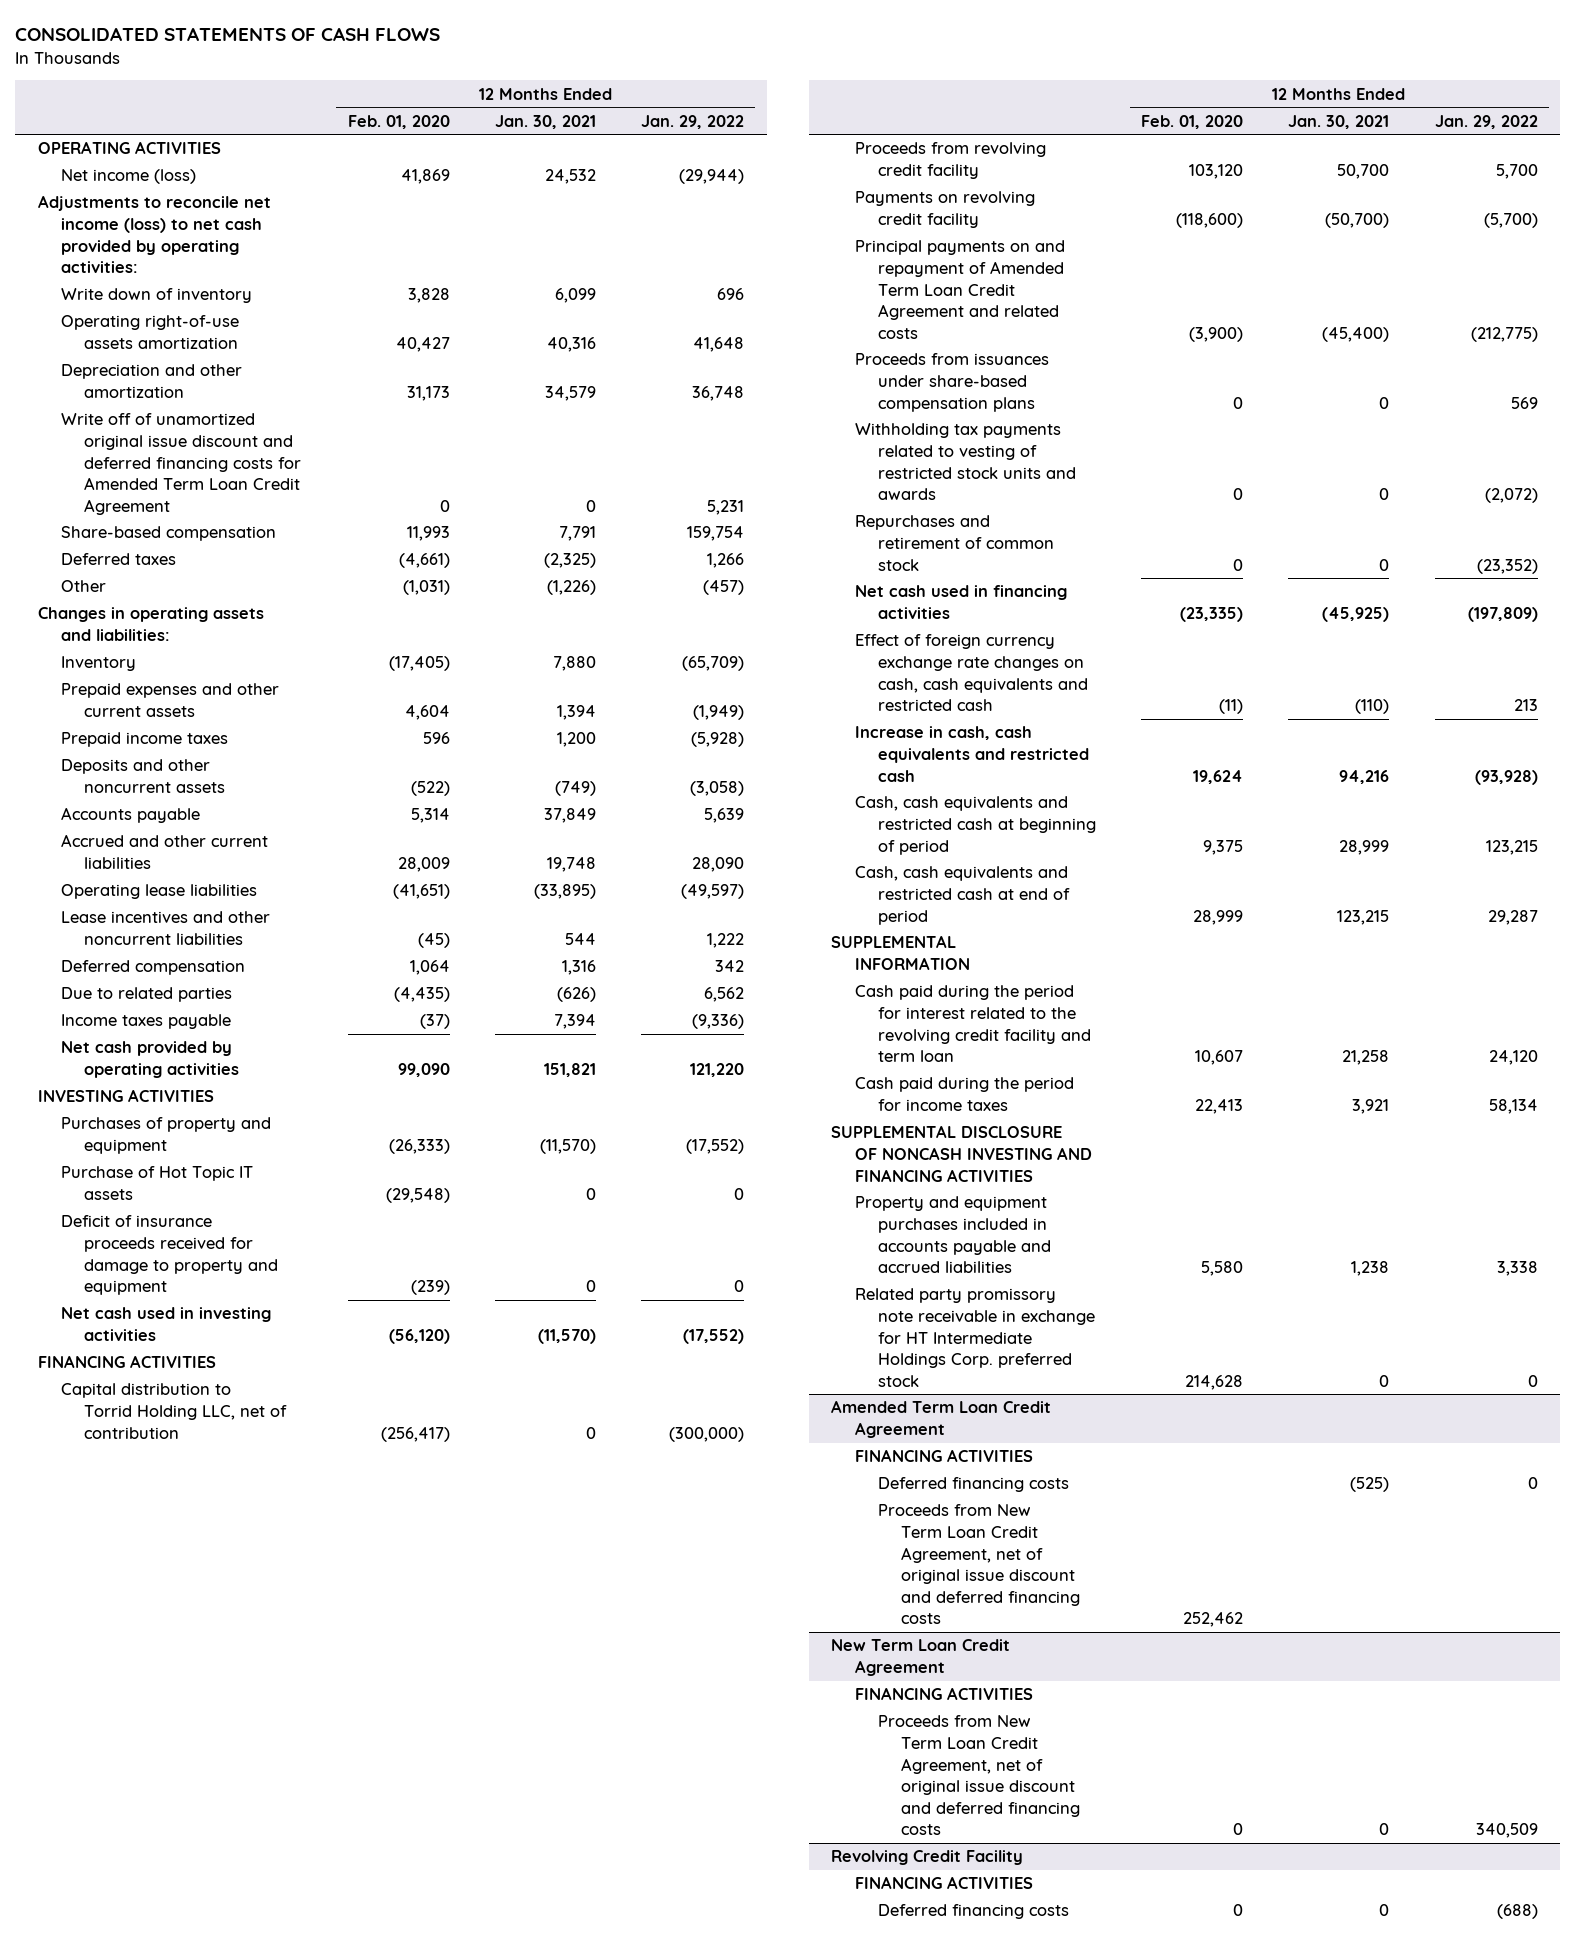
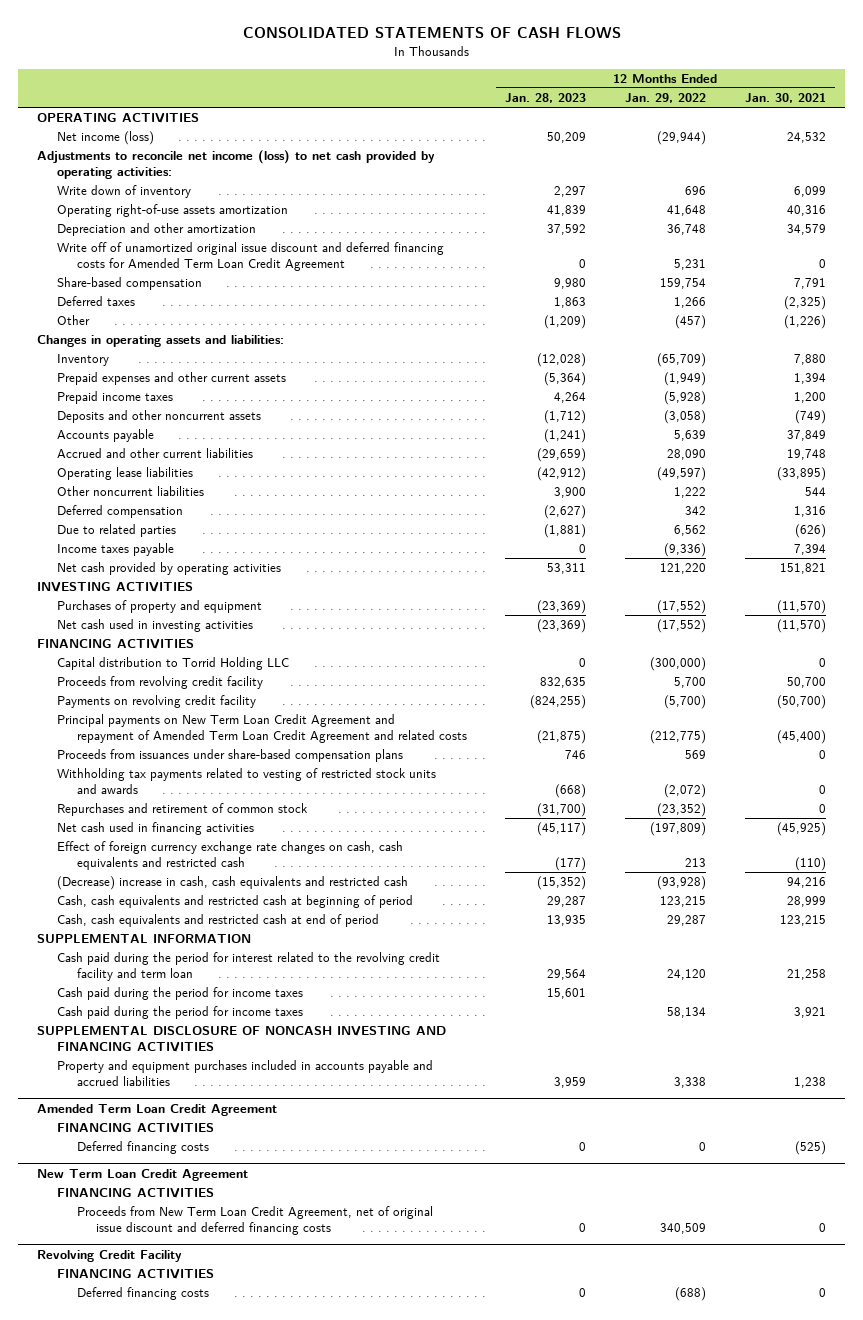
[347,114,450,129] Feb. 01, 2020 -> none
none -> [505,92,587,103] Jan. 28, 2023
[61,911,271,945] Lease incentives and other noncurrent liabilities -> [57,486,205,497] Other noncurrent liabilities
[61,1166,254,1200] Purchase of Hot Topic IT assets -> none
[61,1215,279,1296] Deficit of insurance proceeds received for damage to property and equipment -> none
[61,1383,288,1439] Capital distribution to Torrid Holding LLC, net of contribution -> [57,657,290,671] Capital distribution to Torrid Holding LLC
[854,240,1065,339] Principal payments on and repayment of Amended Term Loan Credit Agreement and related costs -> [57,714,467,743] Principal payments on New Term Loan Credit Agreement and repayment of Amended Term Loan Credit Agreement and related costs
[854,726,1089,782] Increase in cash, cash equivalents and restricted cash -> [57,876,409,891] (Decrease) increase in cash, cash equivalents and restricted cash
none -> [57,987,304,1001] Cash paid during the period for income taxes
[854,1288,1095,1387] Related party promissory note receivable in exchange for HT Intermediate Holdings Corp. preferred stock -> none
[877,1504,1081,1625] Proceeds from New Term Loan Credit Agreement, net of original issue discount and deferred financing costs -> none

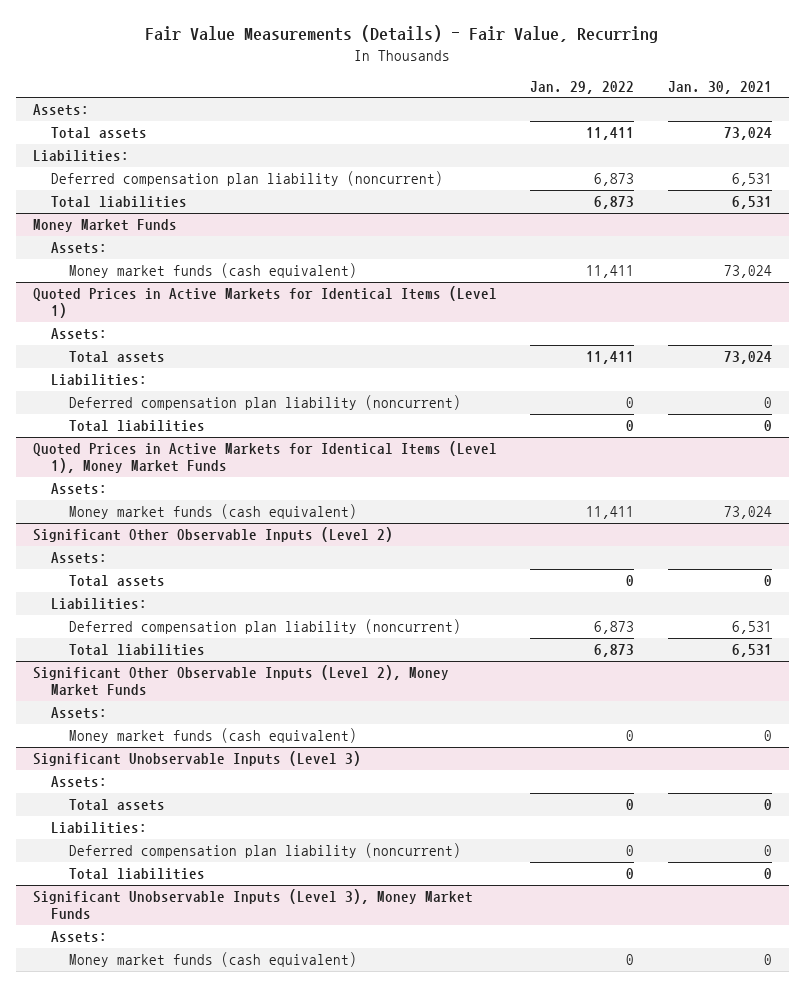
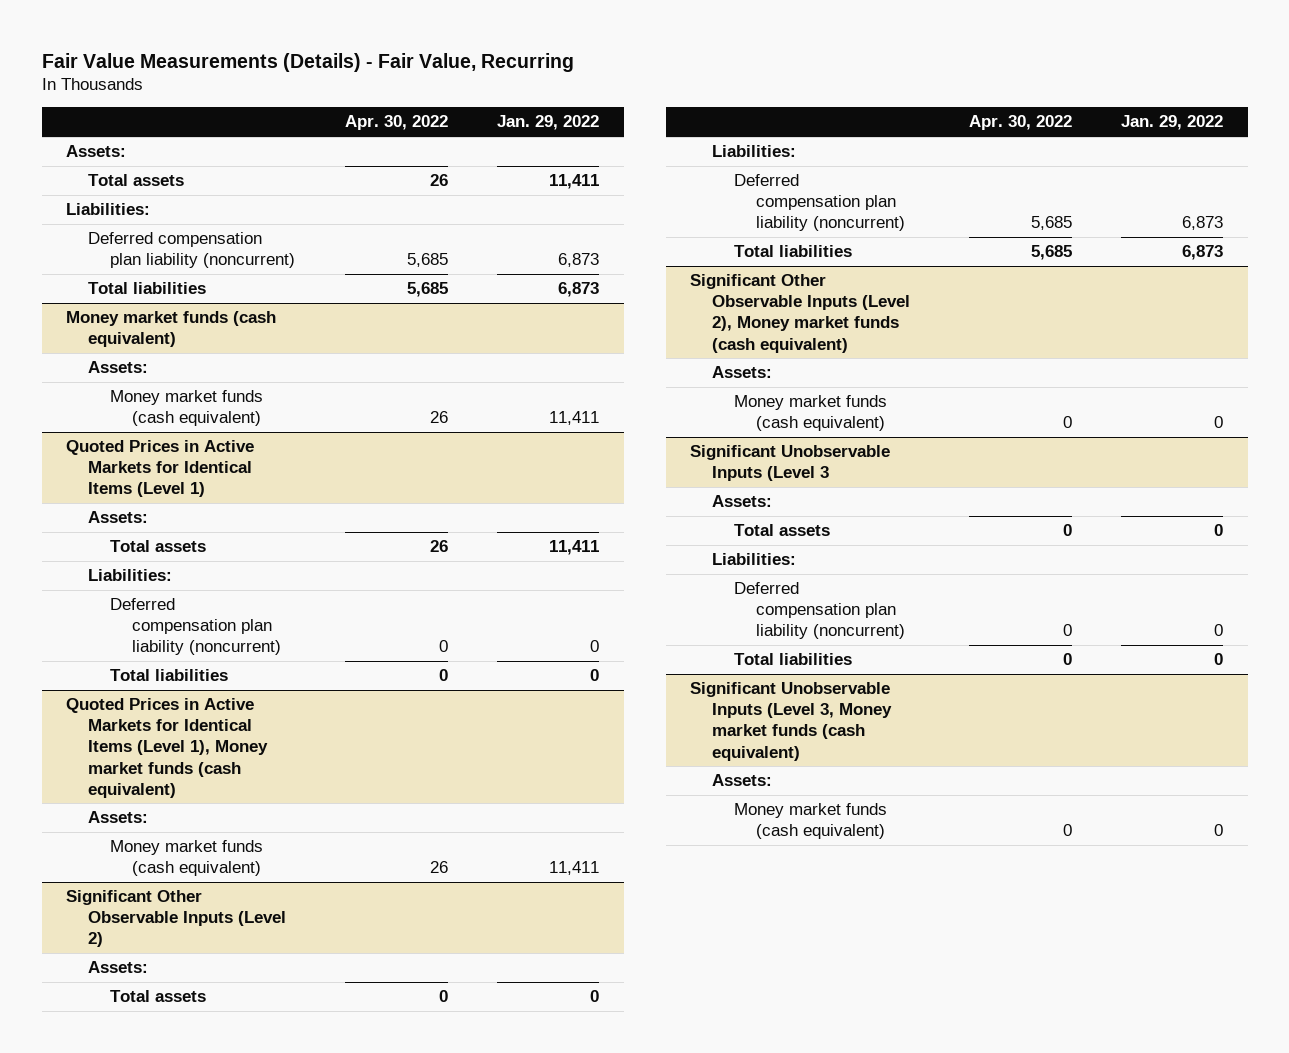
[667,80,772,94] Jan. 30, 2021 -> none
none -> [344,115,448,131] Apr. 30, 2022
[32,219,177,233] Money Market Funds -> [66,311,277,348] Money market funds (cash equivalent)
[32,441,497,474] Quoted Prices in Active Markets for Identical Items (Level 1), Money Market Funds -> [66,698,269,798] Quoted Prices in Active Markets for Identical Items (Level 1), Money market funds (cash equivalent)
[32,665,449,697] Significant Other Observable Inputs (Level 2), Money Market Funds -> [690,274,911,353] Significant Other Observable Inputs (Level 2), Money market funds (cash equivalent)
[32,751,361,767] Significant Unobservable Inputs (Level 3) -> [690,445,891,482] Significant Unobservable Inputs (Level 3
[32,889,473,920] Significant Unobservable Inputs (Level 3), Money Market Funds -> [690,682,893,761] Significant Unobservable Inputs (Level 3, Money market funds (cash equivalent)

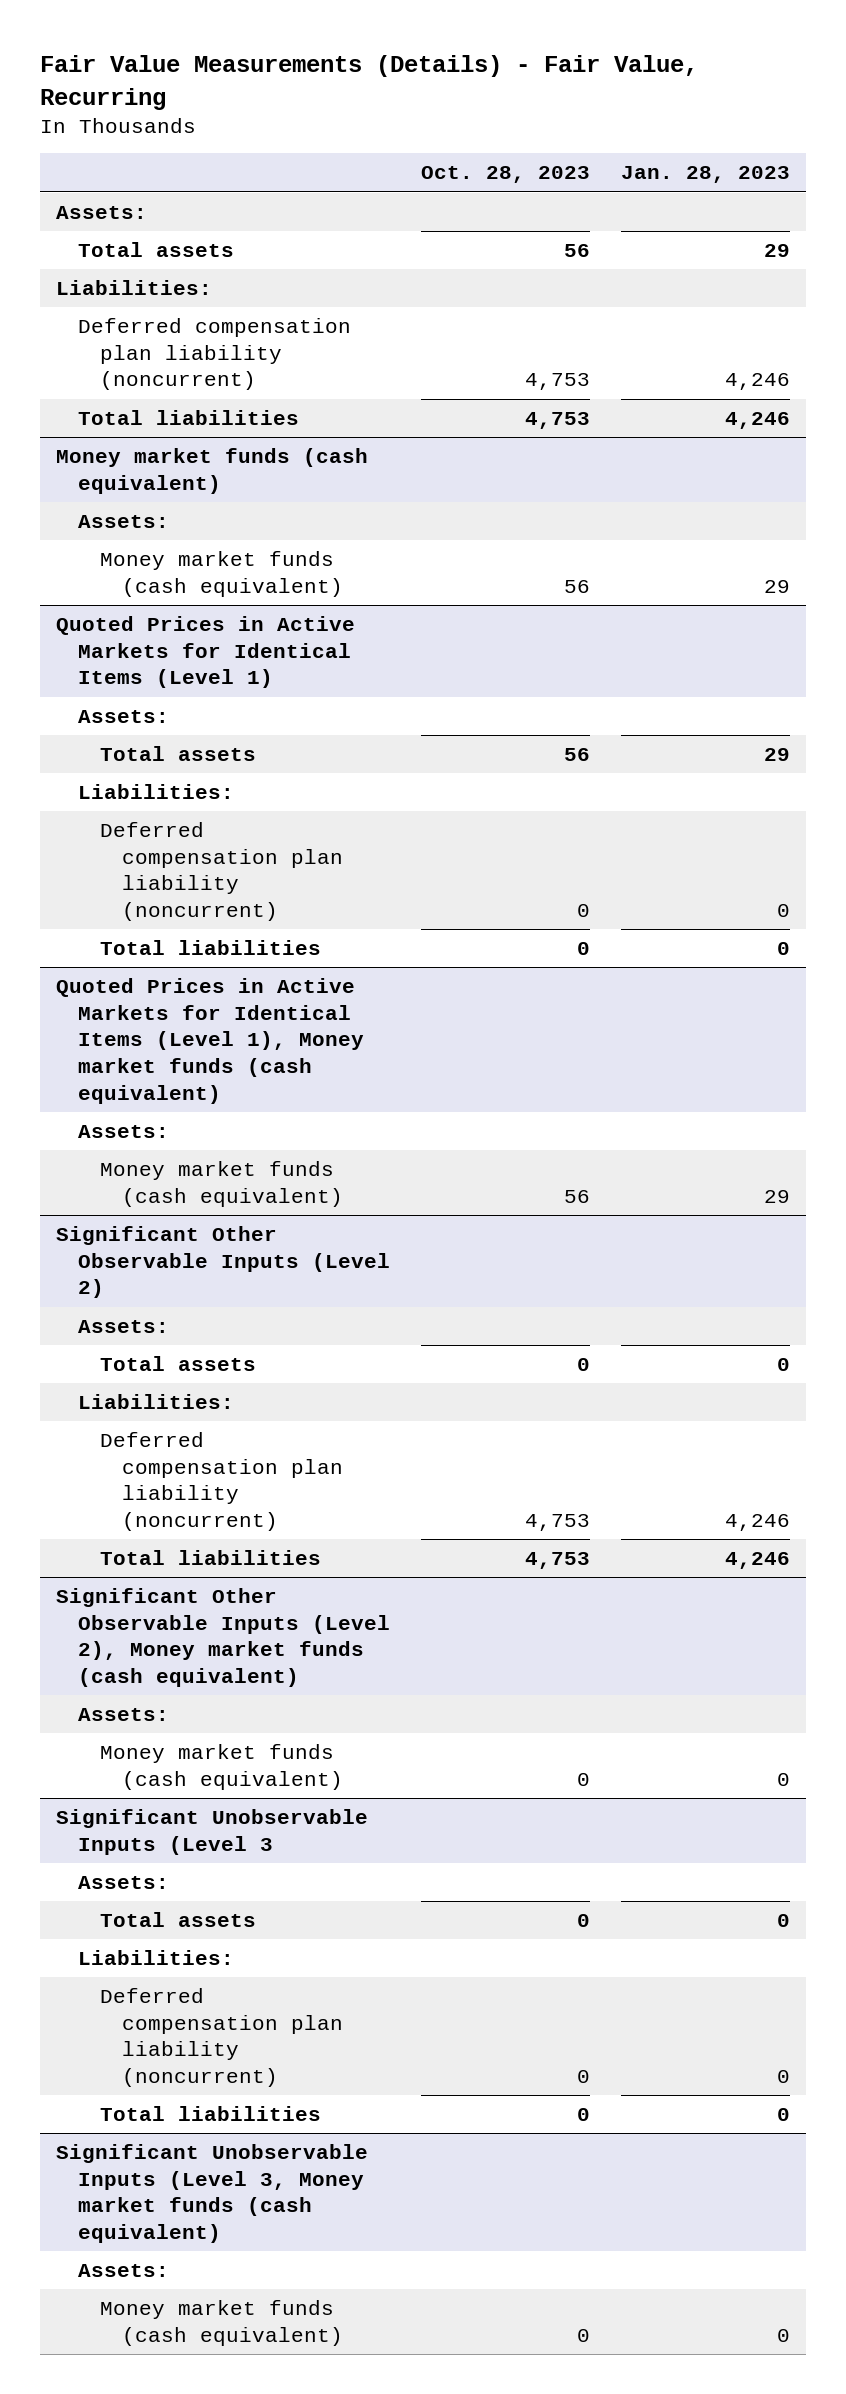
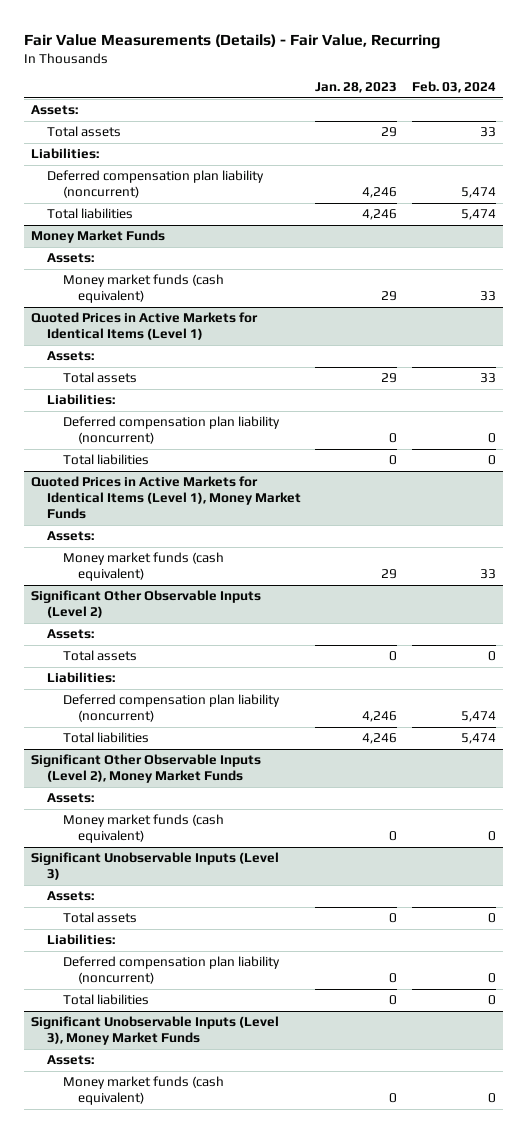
[420,166,590,184] Oct. 28, 2023 -> none
none -> [411,81,496,94] Feb. 03, 2024
[55,447,368,494] Money market funds (cash equivalent) -> [30,230,165,244] Money Market Funds
[55,977,364,1104] Quoted Prices in Active Markets for Identical Items (Level 1), Money market funds (cash equivalent) -> [30,476,301,520] Quoted Prices in Active Markets for Identical Items (Level 1), Money Market Funds
[55,1587,390,1687] Significant Other Observable Inputs (Level 2), Money market funds (cash equivalent) -> [30,754,261,784] Significant Other Observable Inputs (Level 2), Money Market Funds
[55,1808,368,1855] Significant Unobservable Inputs (Level 3 -> [30,852,279,881] Significant Unobservable Inputs (Level 3)
[55,2143,368,2243] Significant Unobservable Inputs (Level 3, Money market funds (cash equivalent) -> [30,1016,279,1046] Significant Unobservable Inputs (Level 3), Money Market Funds

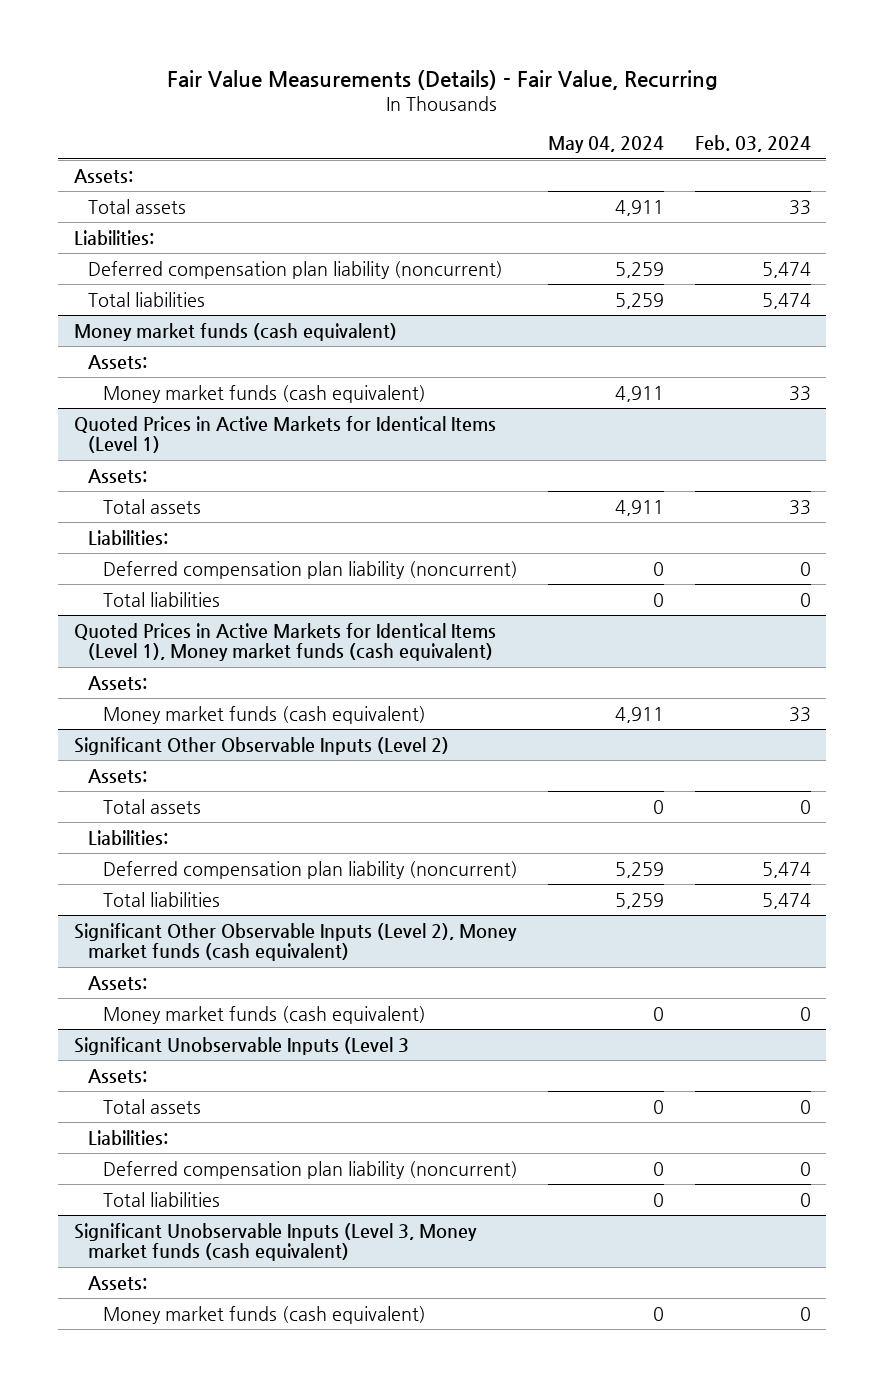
[315,82,398,94] Jan. 28, 2023 -> none
none -> [548,136,665,154] May 04, 2024
[30,230,165,244] Money Market Funds -> [73,322,397,341] Money market funds (cash equivalent)
[30,476,301,520] Quoted Prices in Active Markets for Identical Items (Level 1), Money Market Funds -> [73,622,496,662] Quoted Prices in Active Markets for Identical Items (Level 1), Money market funds (cash equivalent)
[30,754,261,784] Significant Other Observable Inputs (Level 2), Money Market Funds -> [73,922,517,962] Significant Other Observable Inputs (Level 2), Money market funds (cash equivalent)
[30,852,279,881] Significant Unobservable Inputs (Level 3) -> [73,1036,409,1055] Significant Unobservable Inputs (Level 3
[30,1016,279,1046] Significant Unobservable Inputs (Level 3), Money Market Funds -> [73,1222,477,1262] Significant Unobservable Inputs (Level 3, Money market funds (cash equivalent)

